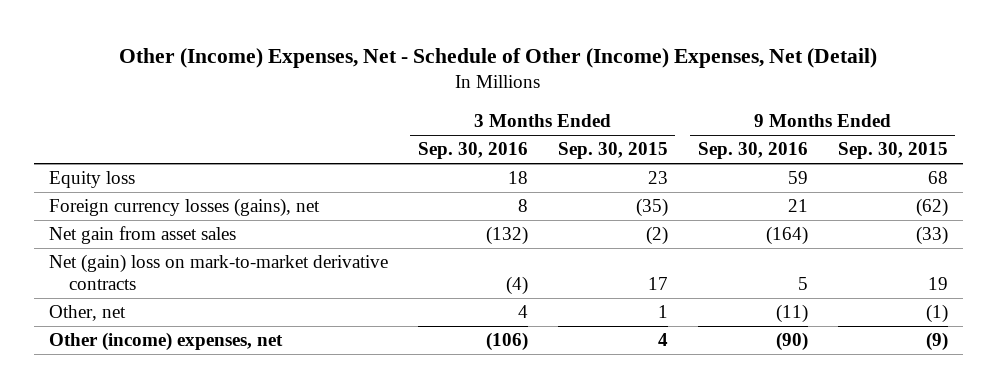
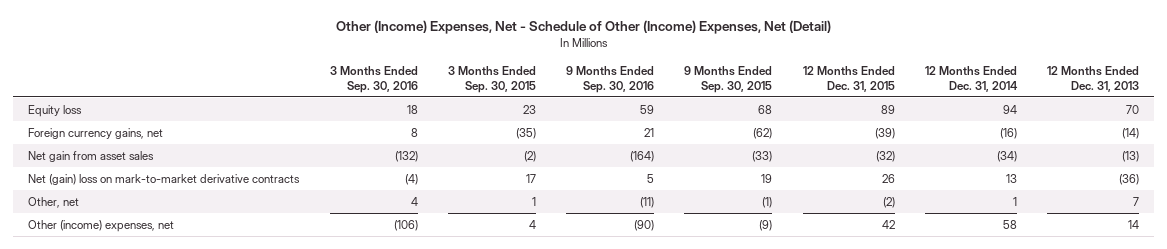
none -> [802,65,895,92] 12 Months Ended Dec. 31, 2015
none -> [924,65,1018,92] 12 Months Ended Dec. 31, 2014
none -> [1047,65,1140,92] 12 Months Ended Dec. 31, 2013
[48,198,320,218] Foreign currency losses (gains), net -> [28,127,164,139] Foreign currency gains, net

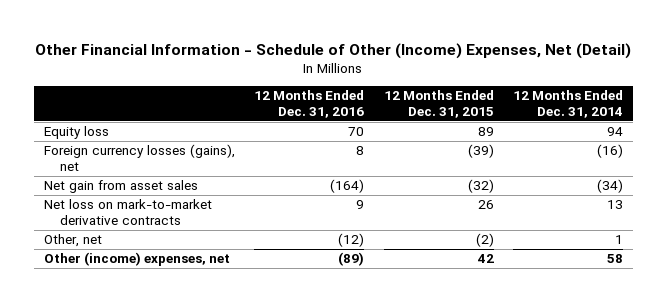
[335,20,831,35] Other (Income) Expenses, Net - Schedule of Other (Income) Expenses, Net (Detail) -> [35,42,632,59] Other Financial Information - Schedule of Other (Income) Expenses, Net (Detail)
[329,65,418,93] 3 Months Ended Sep. 30, 2016 -> none
[447,65,536,93] 3 Months Ended Sep. 30, 2015 -> none
[566,65,655,93] 9 Months Ended Sep. 30, 2016 -> none
[684,65,773,93] 9 Months Ended Sep. 30, 2015 -> none
[1047,65,1140,92] 12 Months Ended Dec. 31, 2013 -> none
none -> [254,90,365,118] 12 Months Ended Dec. 31, 2016
[28,127,164,139] Foreign currency gains, net -> [43,144,235,171] Foreign currency losses (gains), net
[28,173,301,185] Net (gain) loss on mark-to-market derivative contracts -> [43,199,212,225] Net loss on mark-to-market derivative contracts

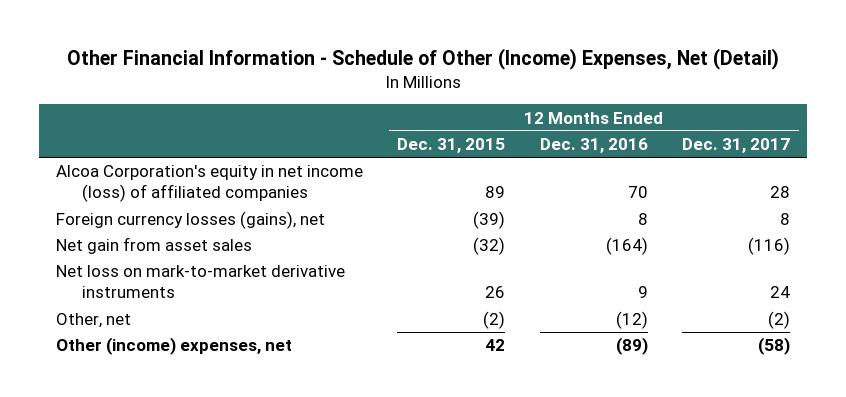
[513,90,624,118] 12 Months Ended Dec. 31, 2014 -> none
none -> [682,137,791,153] Dec. 31, 2017
[43,126,109,140] Equity loss -> [55,165,363,203] Alcoa Corporation's equity in net income (loss) of affiliated companies
[43,199,212,225] Net loss on mark-to-market derivative contracts -> [55,265,345,299] Net loss on mark-to-market derivative instruments

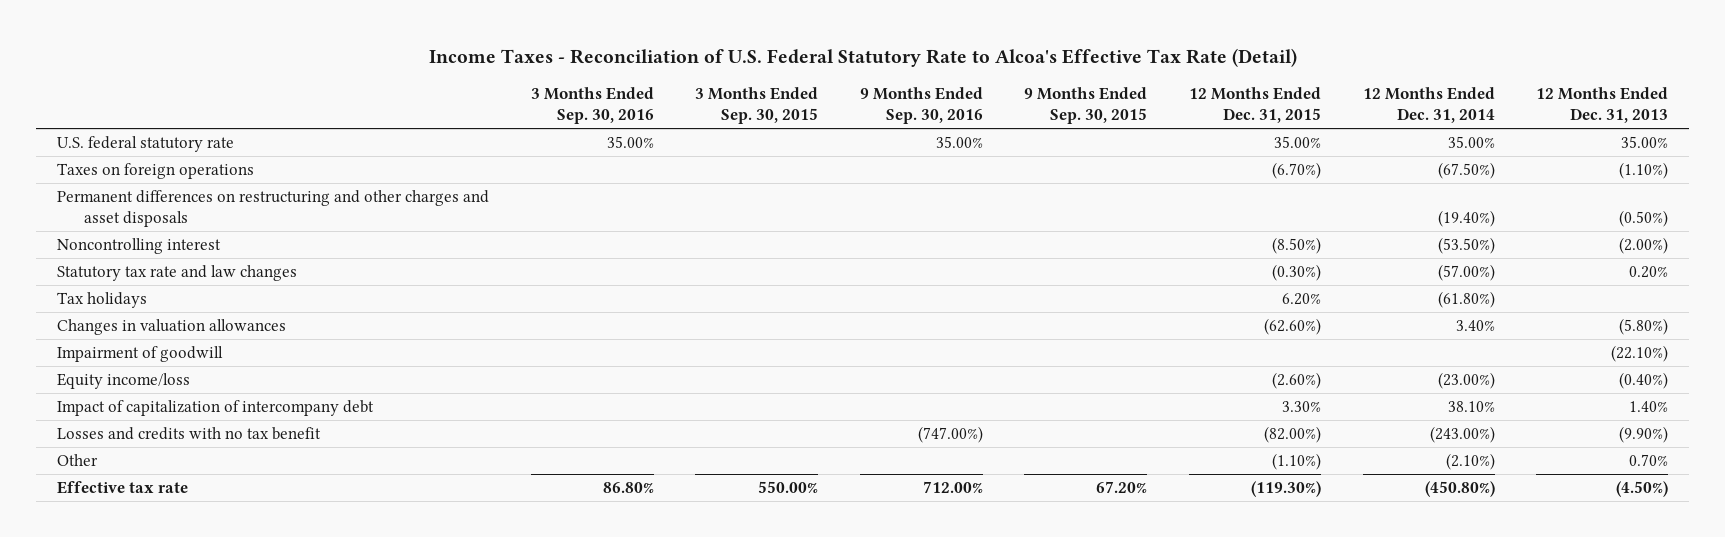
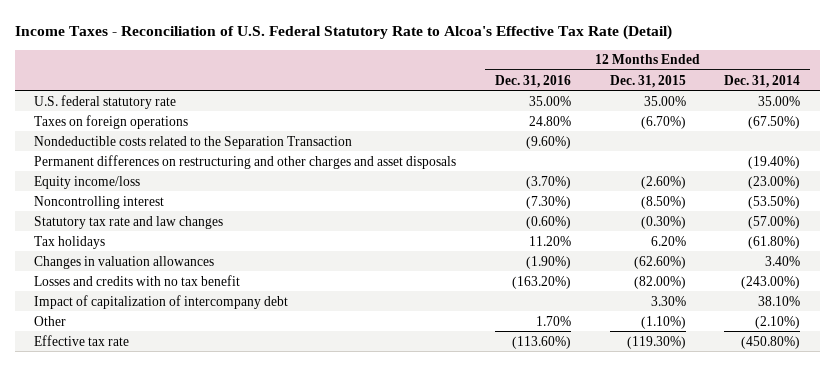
[530,86,654,125] 3 Months Ended Sep. 30, 2016 -> none
[695,86,819,125] 3 Months Ended Sep. 30, 2015 -> none
[859,86,983,125] 9 Months Ended Sep. 30, 2016 -> none
[1024,86,1148,125] 9 Months Ended Sep. 30, 2015 -> none
[1536,86,1669,124] 12 Months Ended Dec. 31, 2013 -> none
none -> [494,74,571,88] Dec. 31, 2016
none -> [34,135,353,149] Nondeductible costs related to the Separation Transaction
[57,373,191,390] Equity income/loss -> [34,175,141,189] Equity income/loss
[57,346,224,363] Impairment of goodwill -> none
[57,400,375,417] Impact of capitalization of intercompany debt -> [34,294,289,309] Impact of capitalization of intercompany debt

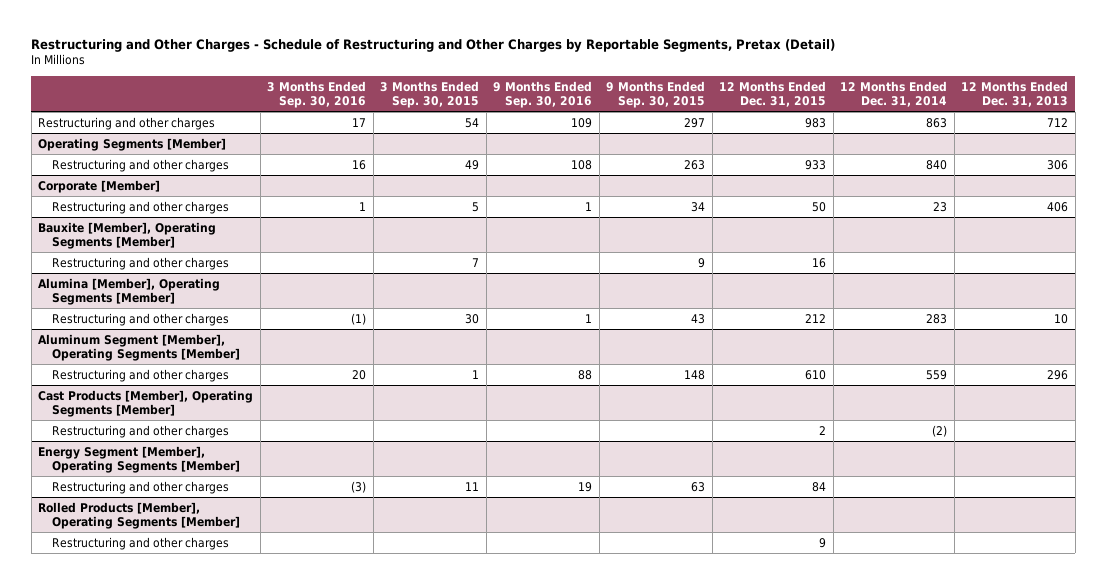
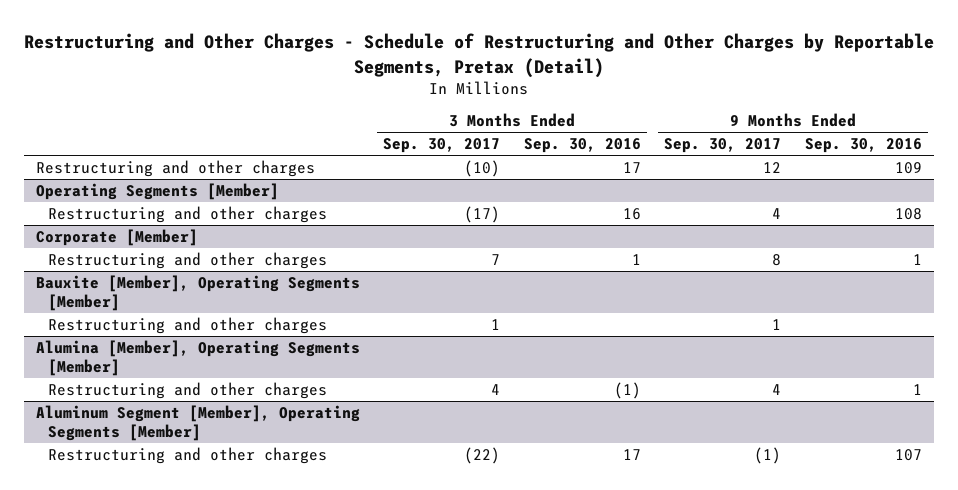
[380,80,480,109] 3 Months Ended Sep. 30, 2015 -> none
[606,80,706,109] 9 Months Ended Sep. 30, 2015 -> none
[719,80,827,108] 12 Months Ended Dec. 31, 2015 -> none
[840,80,948,108] 12 Months Ended Dec. 31, 2014 -> none
[961,80,1069,108] 12 Months Ended Dec. 31, 2013 -> none
none -> [383,138,501,154] Sep. 30, 2017
none -> [664,138,782,154] Sep. 30, 2017
[38,389,254,418] Cast Products [Member], Operating Segments [Member] -> none
[51,424,229,438] Restructuring and other charges -> none
[38,445,240,474] Energy Segment [Member], Operating Segments [Member] -> none
[51,480,229,494] Restructuring and other charges -> none
[38,501,240,530] Rolled Products [Member], Operating Segments [Member] -> none
[51,536,229,550] Restructuring and other charges -> none
[352,369,367,380] 20 -> [622,448,641,460] 17
[578,369,593,380] 88 -> [894,448,922,461] 107

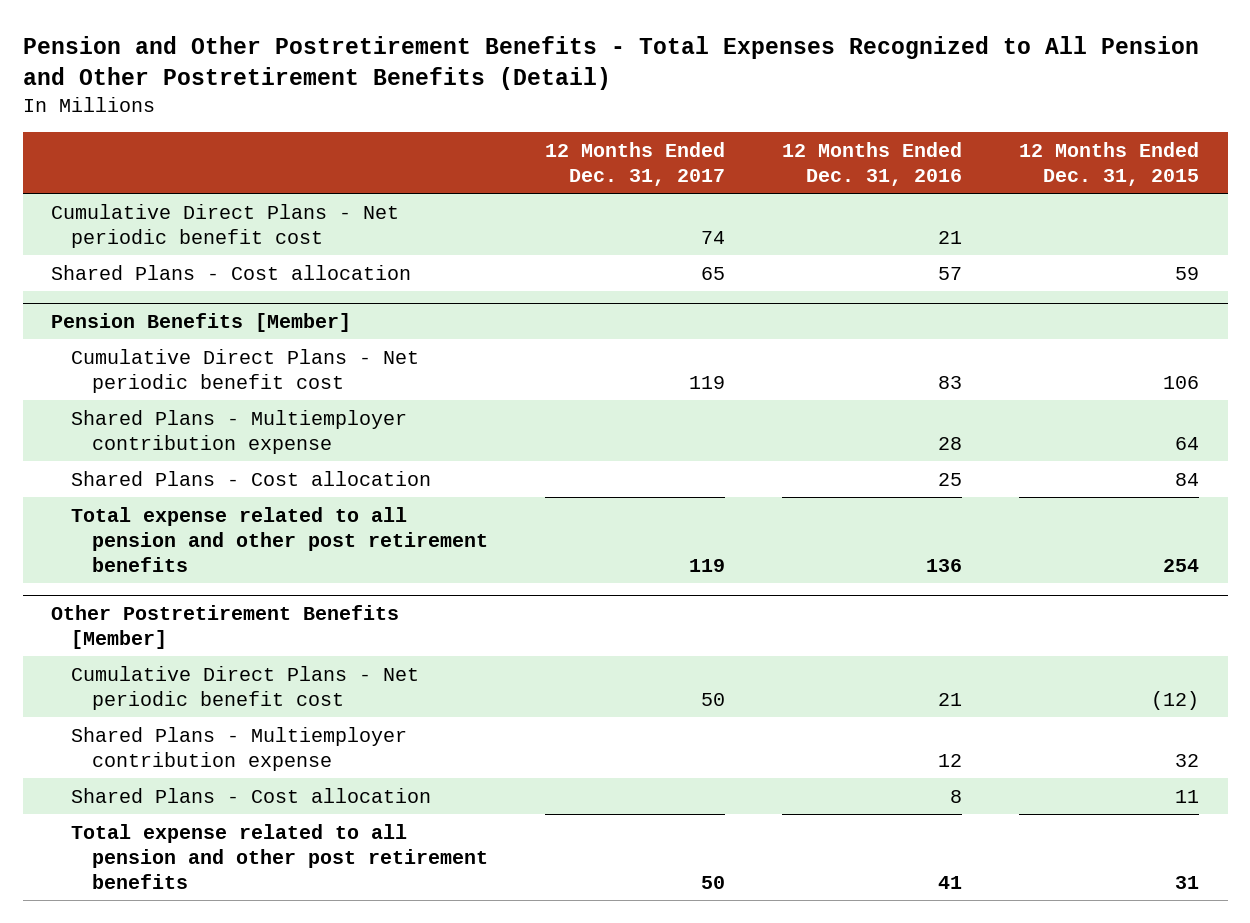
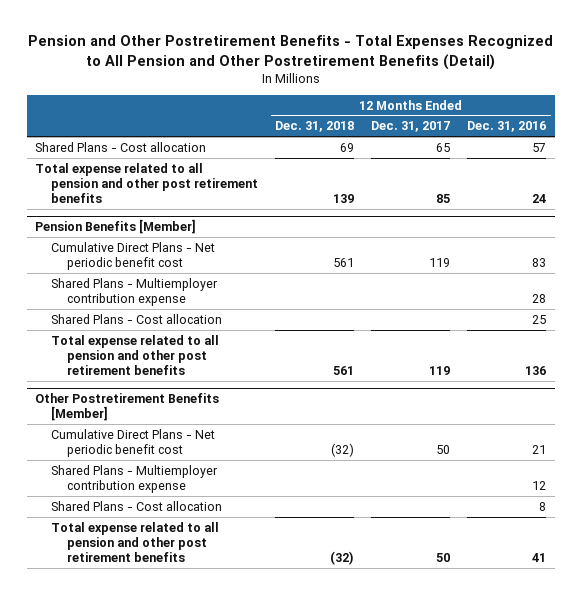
[1019,141,1200,186] 12 Months Ended Dec. 31, 2015 -> none
none -> [275,121,355,133] Dec. 31, 2018
[51,203,400,248] Cumulative Direct Plans - Net periodic benefit cost -> none
none -> [35,162,259,203] Total expense related to all pension and other post retirement benefits

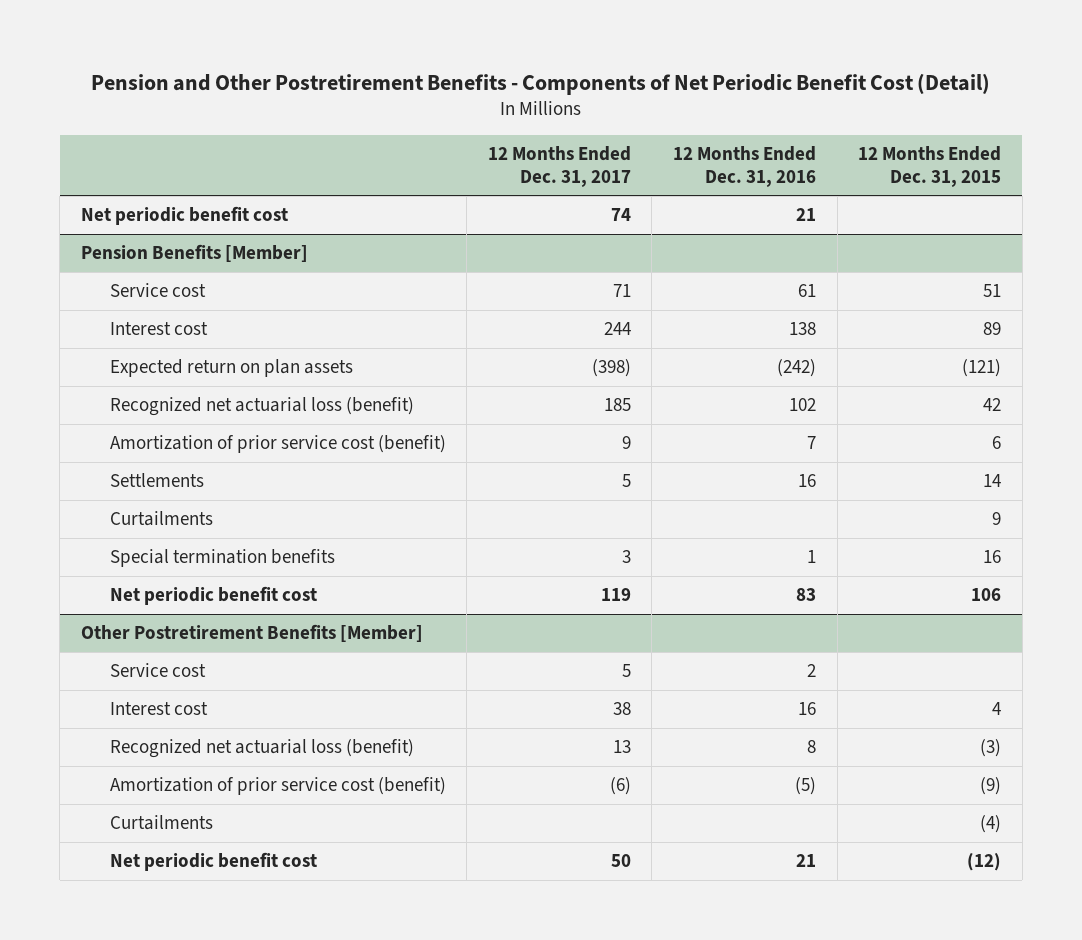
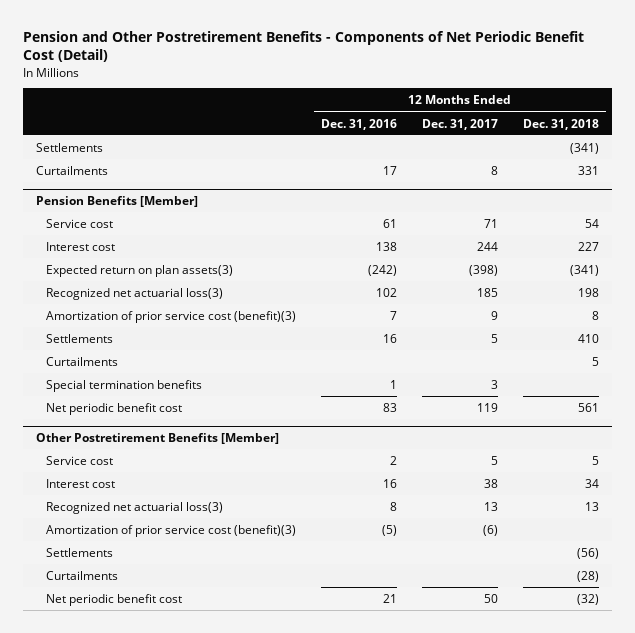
[858,145,1002,187] 12 Months Ended Dec. 31, 2015 -> none
none -> [523,118,600,130] Dec. 31, 2018
[80,206,288,226] Net periodic benefit cost -> none
none -> [35,142,103,152] Settlements
none -> [35,165,108,175] Curtailments
[109,359,353,378] Expected return on plan assets -> [45,264,233,277] Expected return on plan assets(3)
[109,397,414,417] Recognized net actuarial loss (benefit) -> [45,287,223,300] Recognized net actuarial loss(3)
[109,435,446,454] Amortization of prior service cost (benefit) -> [45,310,296,323] Amortization of prior service cost (benefit)(3)
[109,739,414,759] Recognized net actuarial loss (benefit) -> [45,501,223,514] Recognized net actuarial loss(3)
[109,777,446,796] Amortization of prior service cost (benefit) -> [45,524,296,537] Amortization of prior service cost (benefit)(3)
none -> [45,547,113,557] Settlements

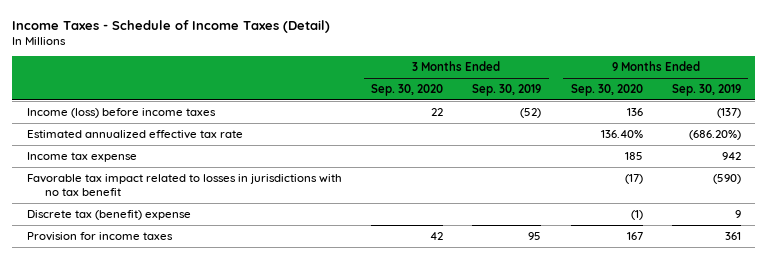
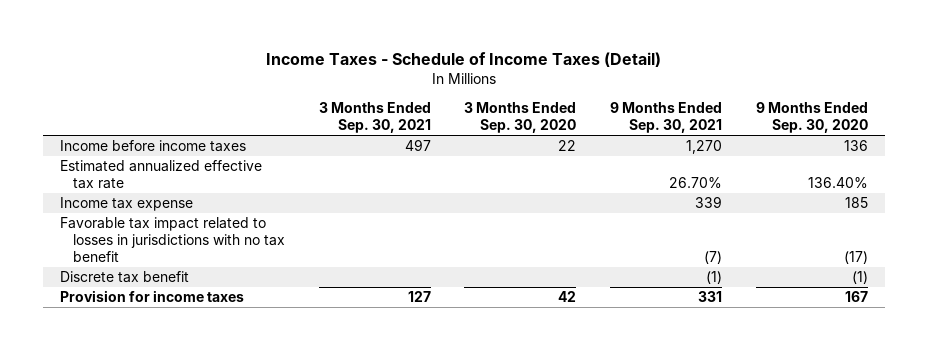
[472,83,542,96] Sep. 30, 2019 -> none
[671,83,741,96] Sep. 30, 2019 -> none
none -> [318,102,431,134] 3 Months Ended Sep. 30, 2021
none -> [610,102,723,134] 9 Months Ended Sep. 30, 2021
[26,107,216,118] Income (loss) before income taxes -> [59,140,246,153] Income before income taxes
[26,209,191,220] Discrete tax (benefit) expense -> [59,271,189,284] Discrete tax benefit

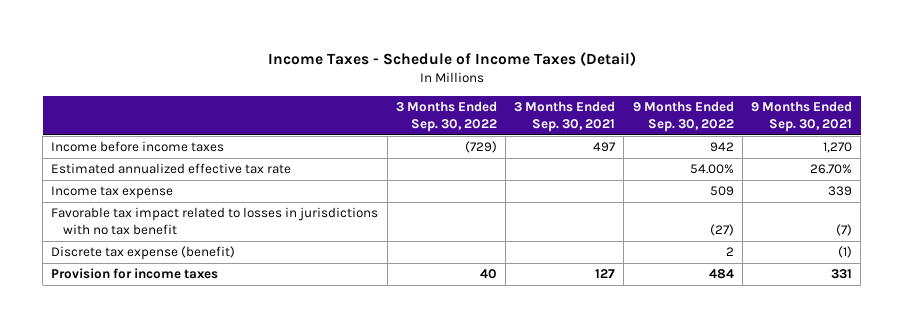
[464,102,577,134] 3 Months Ended Sep. 30, 2020 -> none
[756,102,869,134] 9 Months Ended Sep. 30, 2020 -> none
none -> [395,101,497,133] 3 Months Ended Sep. 30, 2022
none -> [632,101,734,133] 9 Months Ended Sep. 30, 2022
[59,271,189,284] Discrete tax benefit -> [51,246,236,261] Discrete tax expense (benefit)

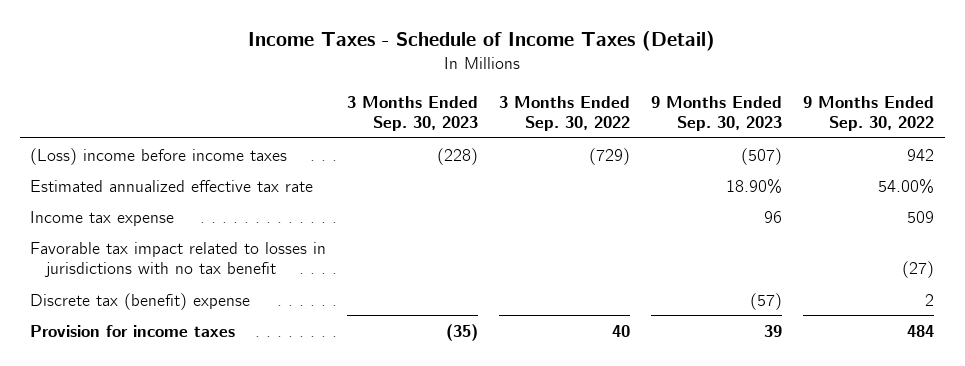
[514,101,616,133] 3 Months Ended Sep. 30, 2021 -> none
[751,101,853,133] 9 Months Ended Sep. 30, 2021 -> none
none -> [347,95,479,131] 3 Months Ended Sep. 30, 2023
none -> [651,95,783,131] 9 Months Ended Sep. 30, 2023
[51,141,225,153] Income before income taxes -> [30,147,288,165] (Loss) income before income taxes
[51,246,236,261] Discrete tax expense (benefit) -> [30,292,251,310] Discrete tax (benefit) expense

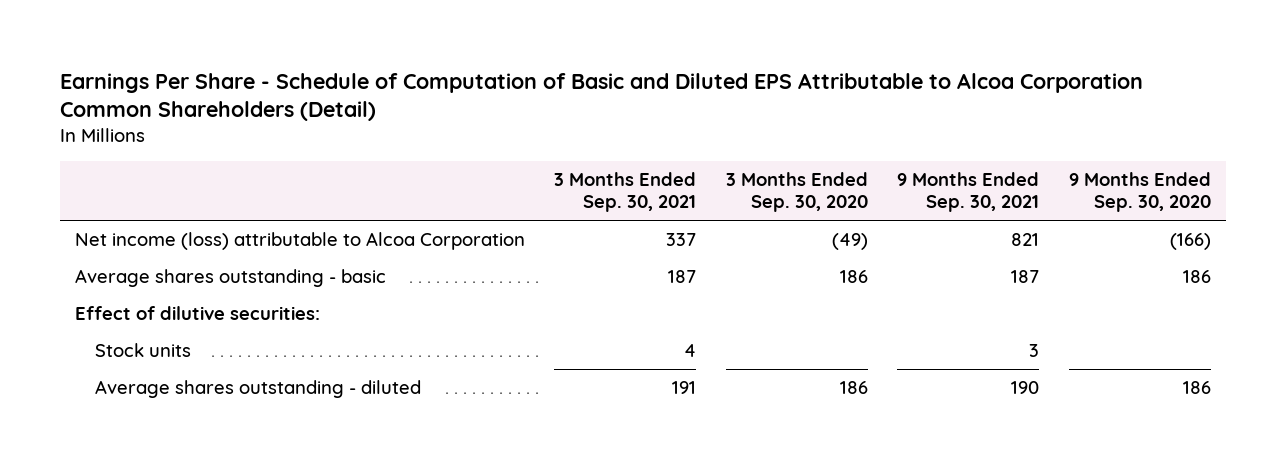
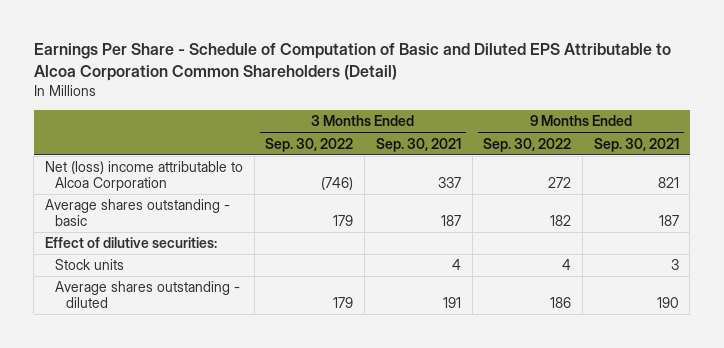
[725,171,868,213] 3 Months Ended Sep. 30, 2020 -> none
[1068,171,1211,213] 9 Months Ended Sep. 30, 2020 -> none
none -> [265,137,354,152] Sep. 30, 2022
none -> [483,137,572,152] Sep. 30, 2022
[74,232,525,251] Net income (loss) attributable to Alcoa Corporation -> [44,161,243,192] Net (loss) income attributable to Alcoa Corporation

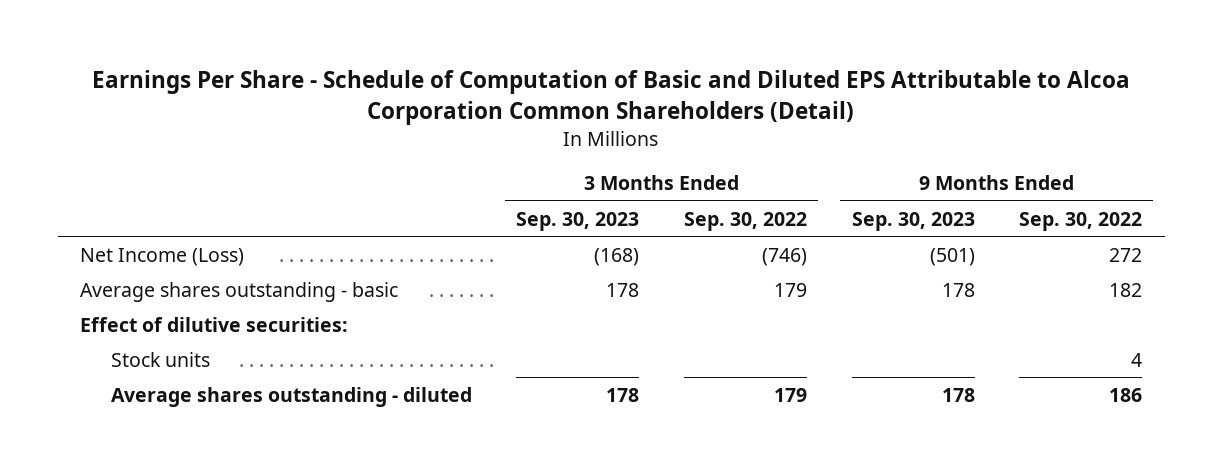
[375,137,461,152] Sep. 30, 2021 -> none
[593,137,679,152] Sep. 30, 2021 -> none
none -> [516,211,640,231] Sep. 30, 2023
none -> [851,211,975,231] Sep. 30, 2023
[44,161,243,192] Net (loss) income attributable to Alcoa Corporation -> [80,247,245,266] Net Income (Loss)

